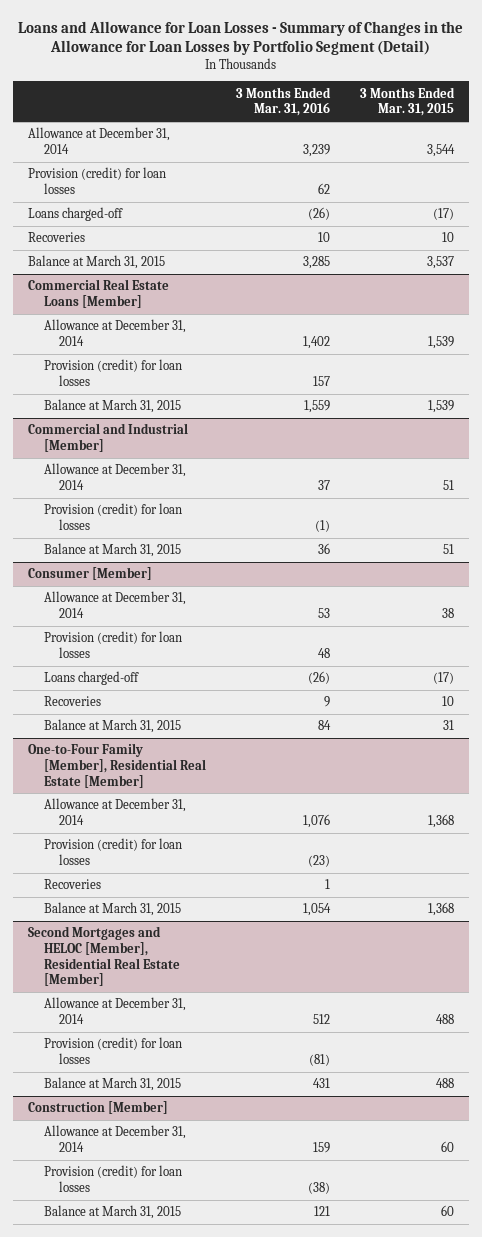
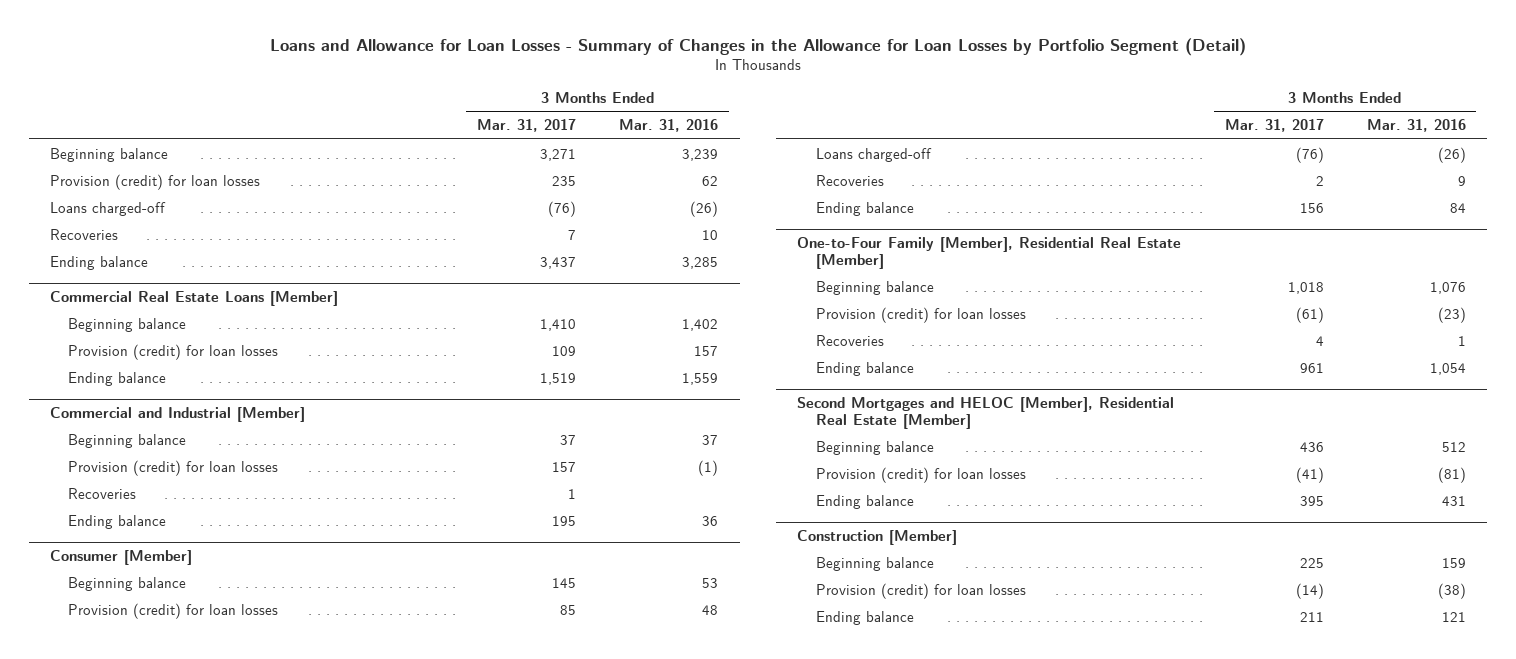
[359,86,455,117] 3 Months Ended Mar. 31, 2015 -> none
none -> [477,119,577,133] Mar. 31, 2017
[28,127,171,154] Allowance at December 31, 2014 -> [50,147,169,162] Beginning balance
[28,255,166,270] Balance at March 31, 2015 -> [50,255,149,270] Ending balance
[43,319,186,346] Allowance at December 31, 2014 -> [68,317,187,332] Beginning balance
[43,399,181,414] Balance at March 31, 2015 -> [68,371,167,386] Ending balance
[43,463,186,490] Allowance at December 31, 2014 -> [68,433,187,448] Beginning balance
none -> [68,487,137,499] Recoveries
[43,543,181,558] Balance at March 31, 2015 -> [68,514,167,529] Ending balance
[43,591,186,618] Allowance at December 31, 2014 -> [68,576,187,591] Beginning balance
[43,719,181,734] Balance at March 31, 2015 -> [815,201,914,216] Ending balance
[43,798,186,825] Allowance at December 31, 2014 -> [815,280,934,295] Beginning balance
[43,902,181,917] Balance at March 31, 2015 -> [815,361,914,376] Ending balance
[43,997,186,1024] Allowance at December 31, 2014 -> [815,440,934,455] Beginning balance
[43,1077,181,1092] Balance at March 31, 2015 -> [815,494,914,509] Ending balance
[43,1125,186,1152] Allowance at December 31, 2014 -> [815,556,934,571] Beginning balance
[43,1205,181,1220] Balance at March 31, 2015 -> [815,610,914,625] Ending balance

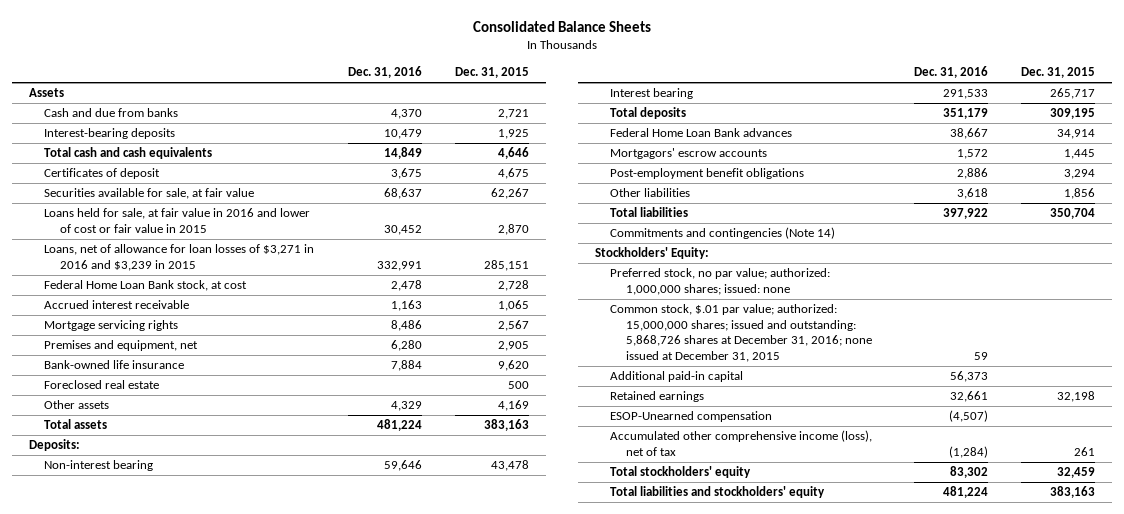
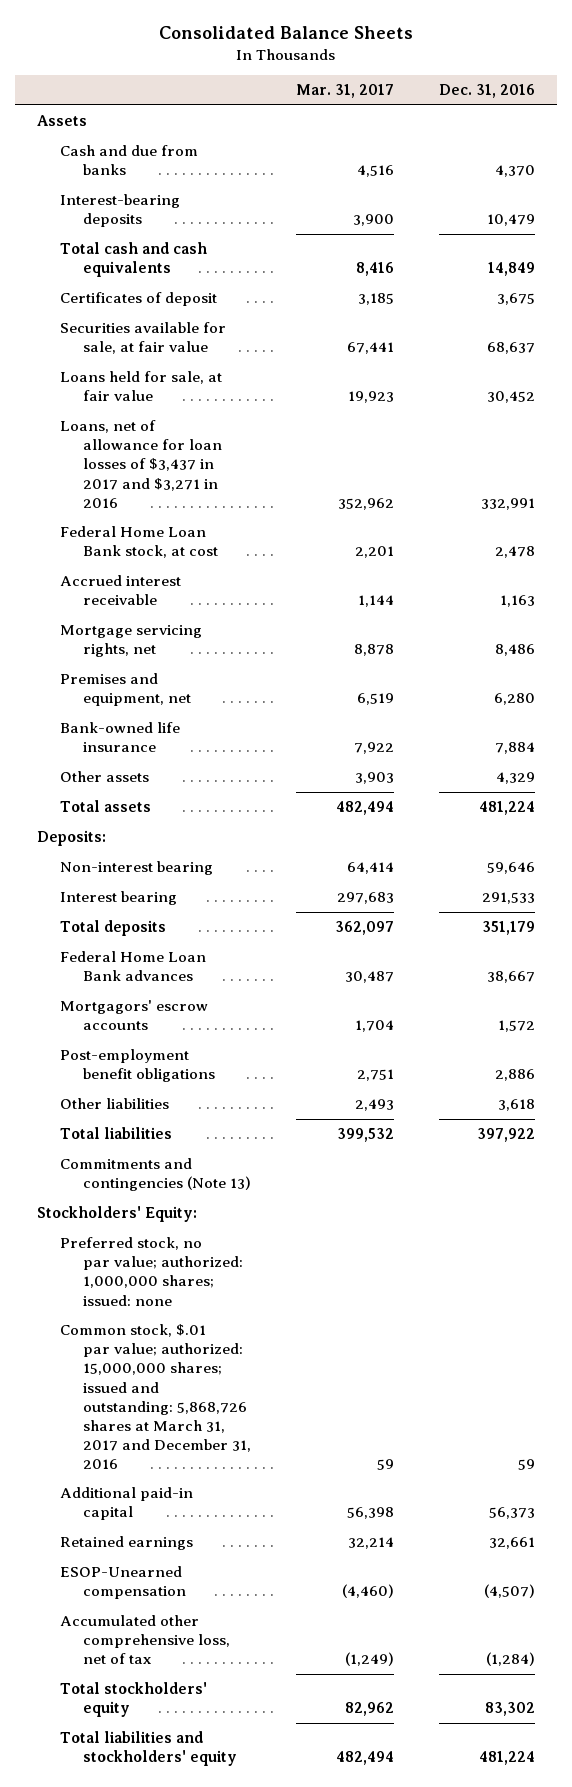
[455,67,530,79] Dec. 31, 2015 -> none
none -> [296,84,395,99] Mar. 31, 2017
[44,208,311,233] Loans held for sale, at fair value in 2016 and lower of cost or fair value in 2015 -> [60,371,223,402] Loans held for sale, at fair value
[44,244,315,271] Loans, net of allowance for loan losses of $3,271 in 2016 and $3,239 in 2015 -> [60,420,223,508] Loans, net of allowance for loan losses of $3,437 in 2017 and $3,271 in 2016
[44,320,179,332] Mortgage servicing rights -> [60,625,203,658] Mortgage servicing rights, net
[44,380,160,390] Foreclosed real estate -> none
[610,227,836,240] Commitments and contingencies (Note 14) -> [60,1158,252,1192] Commitments and contingencies (Note 13)
[610,304,872,362] Common stock, $.01 par value; authorized: 15,000,000 shares; issued and outstanding: 5,868,726 shares at December 31, 2016; none issued at December 31, 2015 -> [60,1324,252,1470] Common stock, $.01 par value; authorized: 15,000,000 shares; issued and outstanding: 5,868,726 shares at March 31, 2017 and December 31, 2016
[610,430,873,456] Accumulated other comprehensive income (loss), net of tax -> [60,1615,231,1665] Accumulated other comprehensive loss, net of tax

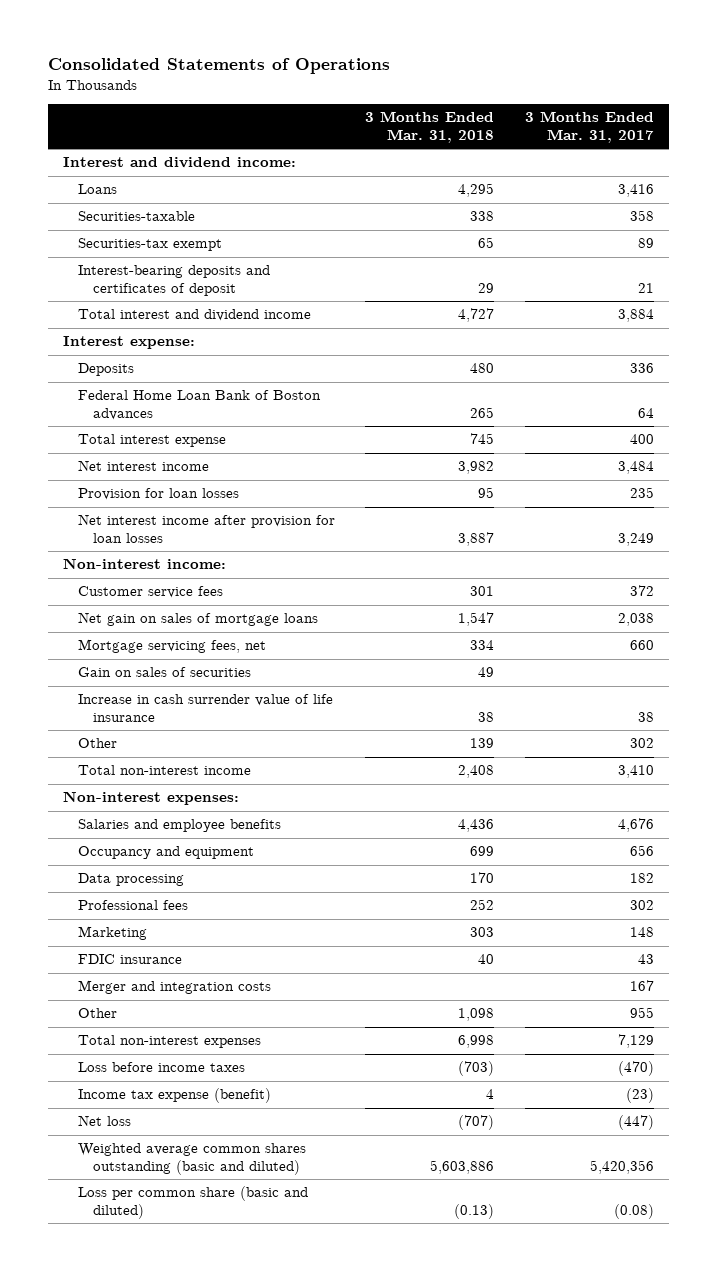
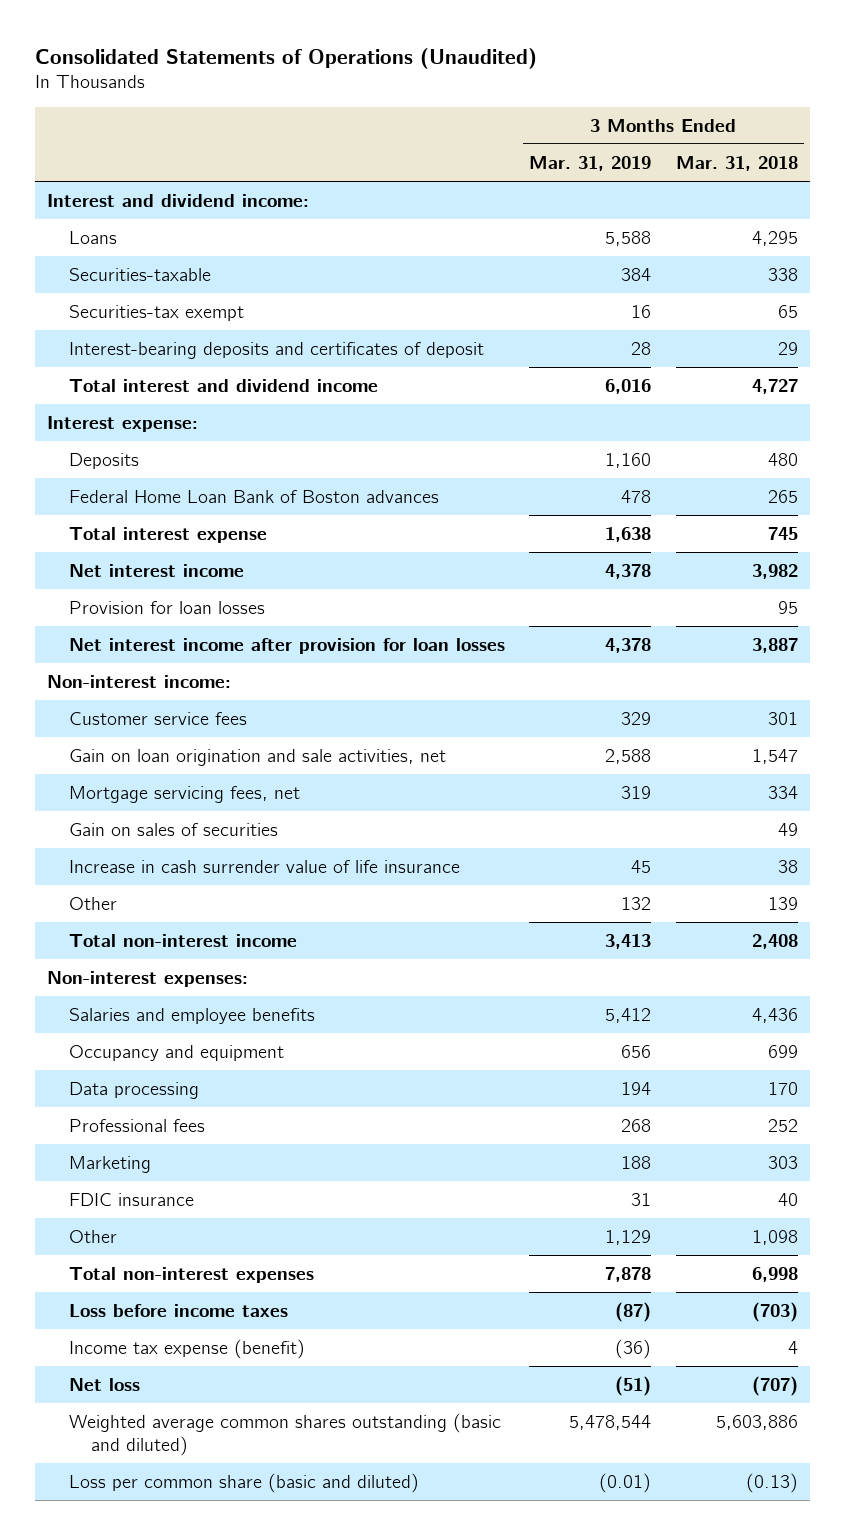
[47,58,390,75] Consolidated Statements of Operations -> [35,47,538,69] Consolidated Statements of Operations (Unaudited)
[524,111,654,143] 3 Months Ended Mar. 31, 2017 -> none
none -> [529,155,652,171] Mar. 31, 2019
[78,612,319,627] Net gain on sales of mortgage loans -> [68,748,446,766] Gain on loan origination and sale activities, net
[78,980,272,995] Merger and integration costs -> none

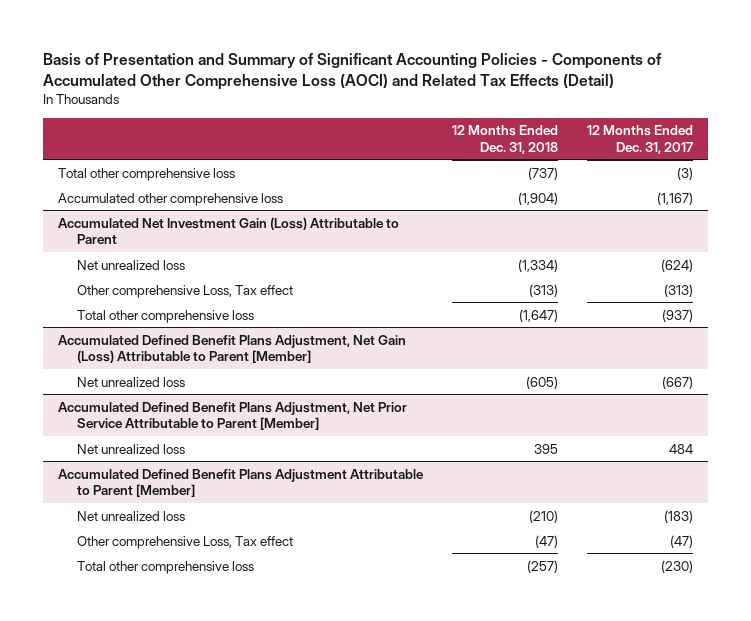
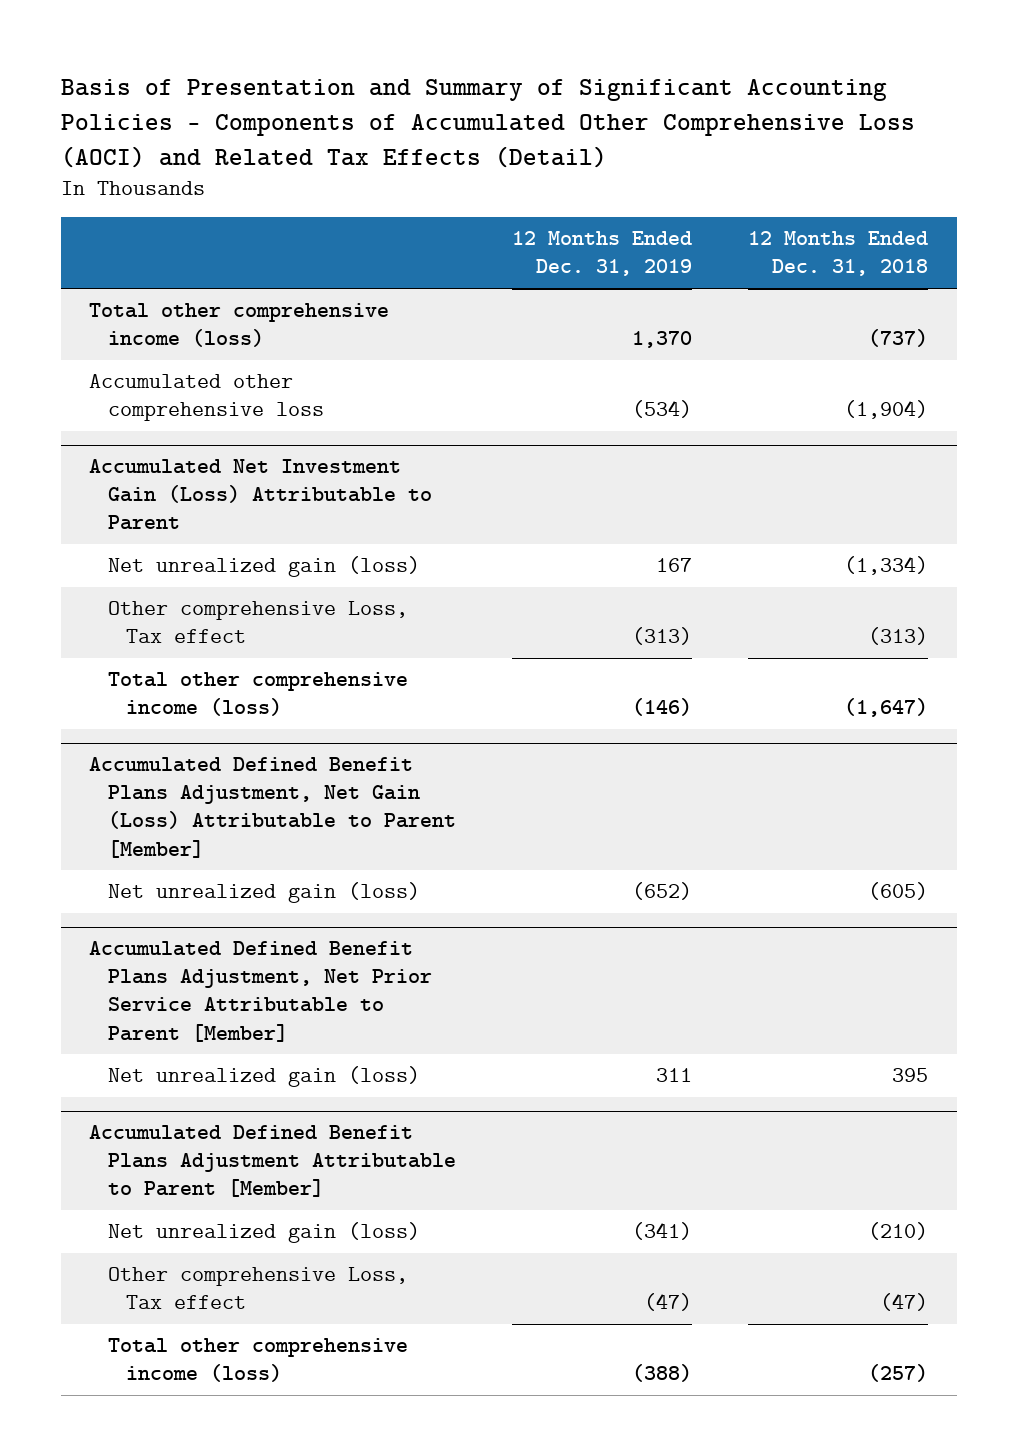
[587,125,694,154] 12 Months Ended Dec. 31, 2017 -> none
none -> [512,231,693,277] 12 Months Ended Dec. 31, 2019
[57,167,235,181] Total other comprehensive loss -> [89,303,390,348] Total other comprehensive income (loss)
[77,259,186,270] Net unrealized loss -> [107,556,420,578] Net unrealized gain (loss)
[77,309,255,323] Total other comprehensive loss -> [107,672,408,717] Total other comprehensive income (loss)
[77,376,186,387] Net unrealized loss -> [107,882,420,904] Net unrealized gain (loss)
[77,443,186,454] Net unrealized loss -> [107,1066,420,1088] Net unrealized gain (loss)
[77,510,186,521] Net unrealized loss -> [107,1222,420,1244] Net unrealized gain (loss)
[77,560,255,574] Total other comprehensive loss -> [107,1338,408,1383] Total other comprehensive income (loss)

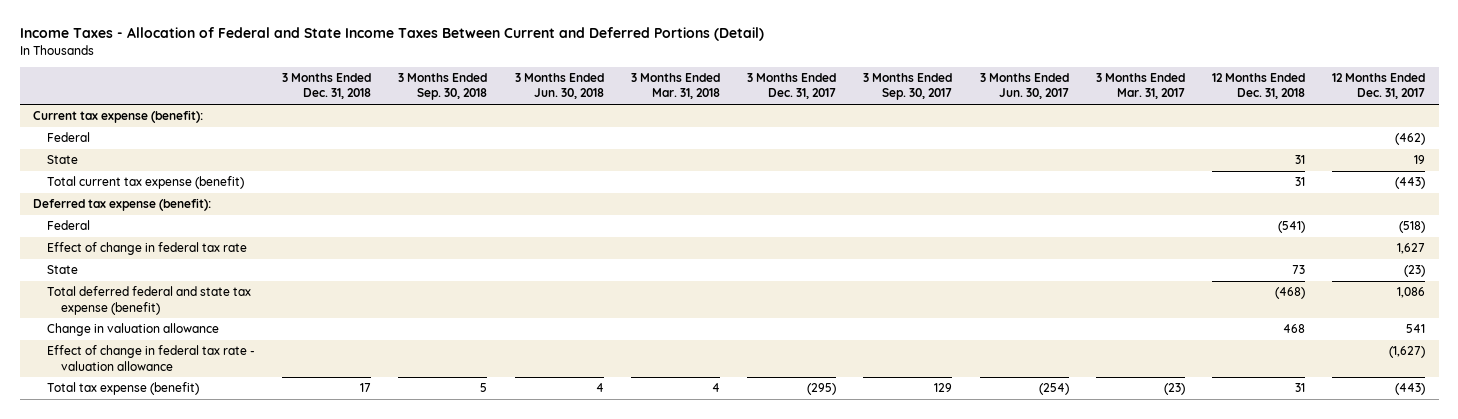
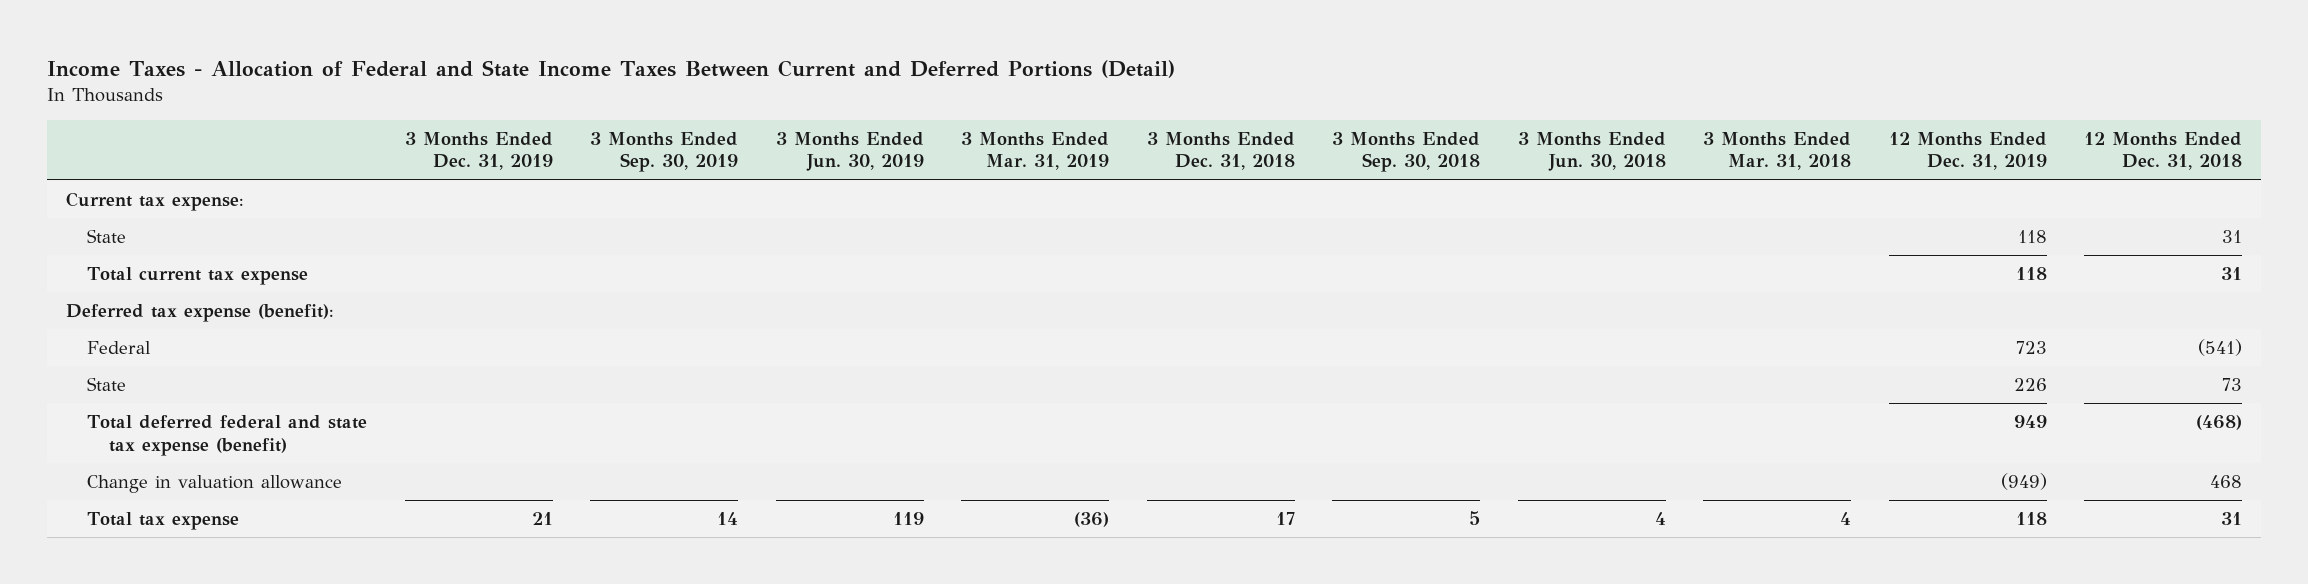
[747,73,837,100] 3 Months Ended Dec. 31, 2017 -> none
[863,73,953,101] 3 Months Ended Sep. 30, 2017 -> none
[979,73,1069,100] 3 Months Ended Jun. 30, 2017 -> none
[1095,73,1185,100] 3 Months Ended Mar. 31, 2017 -> none
[1332,73,1426,100] 12 Months Ended Dec. 31, 2017 -> none
none -> [404,131,553,171] 3 Months Ended Dec. 31, 2019
none -> [590,131,739,173] 3 Months Ended Sep. 30, 2019
none -> [775,131,924,172] 3 Months Ended Jun. 30, 2019
none -> [961,131,1110,171] 3 Months Ended Mar. 31, 2019
none -> [1888,131,2047,171] 12 Months Ended Dec. 31, 2019
[46,132,90,143] Federal -> none
[33,110,204,124] Current tax expense (benefit): -> [65,192,244,212] Current tax expense:
[46,176,244,190] Total current tax expense (benefit) -> [87,267,309,286] Total current tax expense
[46,242,247,256] Effect of change in federal tax rate -> none
[46,345,255,371] Effect of change in federal tax rate - valuation allowance -> none
[46,382,199,396] Total tax expense (benefit) -> [87,512,240,531] Total tax expense

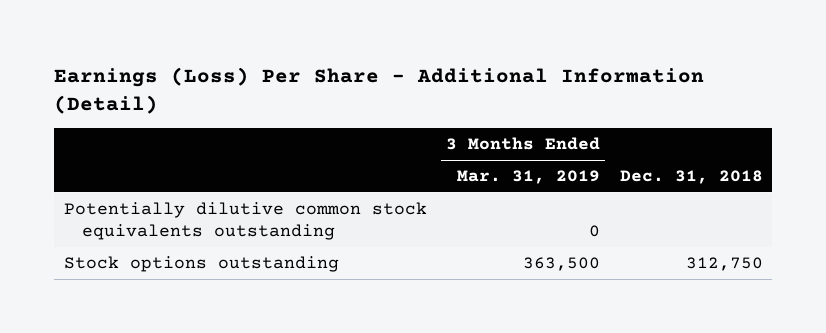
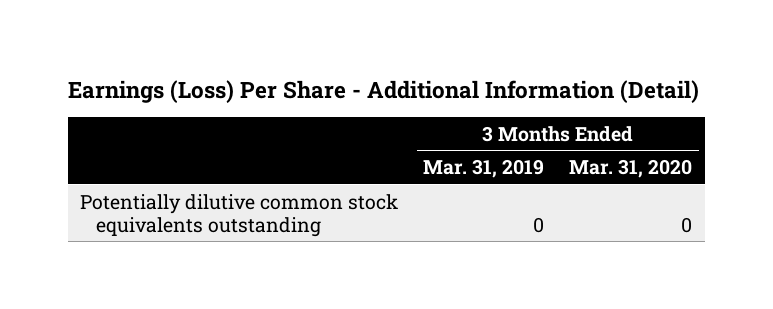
[619,170,763,185] Dec. 31, 2018 -> none
none -> [569,159,693,179] Mar. 31, 2020
[63,256,339,273] Stock options outstanding -> none

